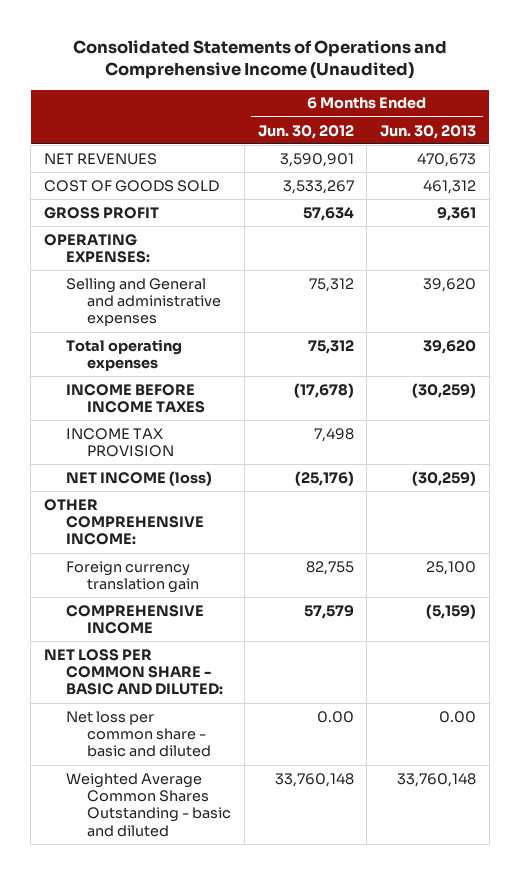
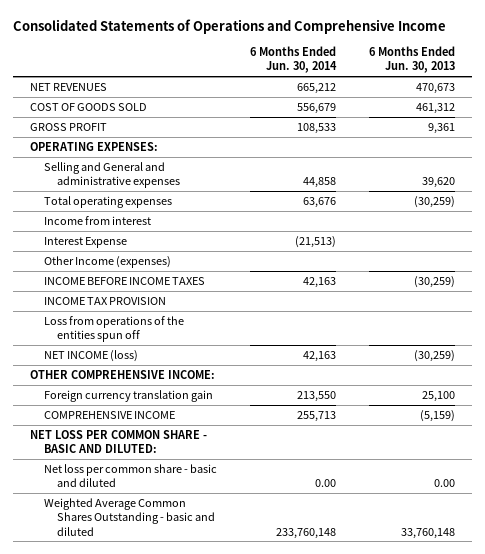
[73,40,448,80] Consolidated Statements of Operations and Comprehensive Income (Unaudited) -> [13,18,447,34] Consolidated Statements of Operations and Comprehensive Income
[257,124,354,139] Jun. 30, 2012 -> none
none -> [249,46,337,74] 6 Months Ended Jun. 30, 2014
[423,339,477,354] 39,620 -> [414,195,456,208] (30,259)
none -> [43,215,151,225] Income from interest
none -> [43,236,127,248] Interest Expense
none -> [43,255,171,268] Other Income (expenses)
none -> [43,315,184,343] Loss from operations of the entities spun off

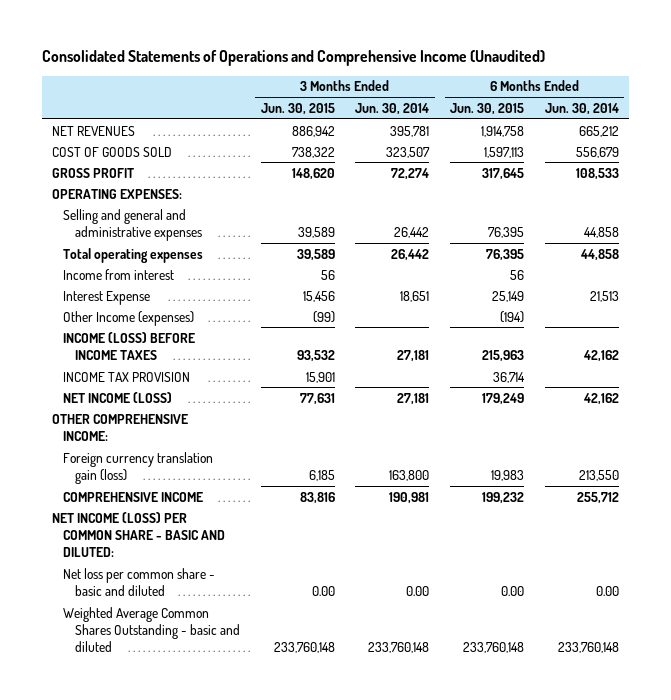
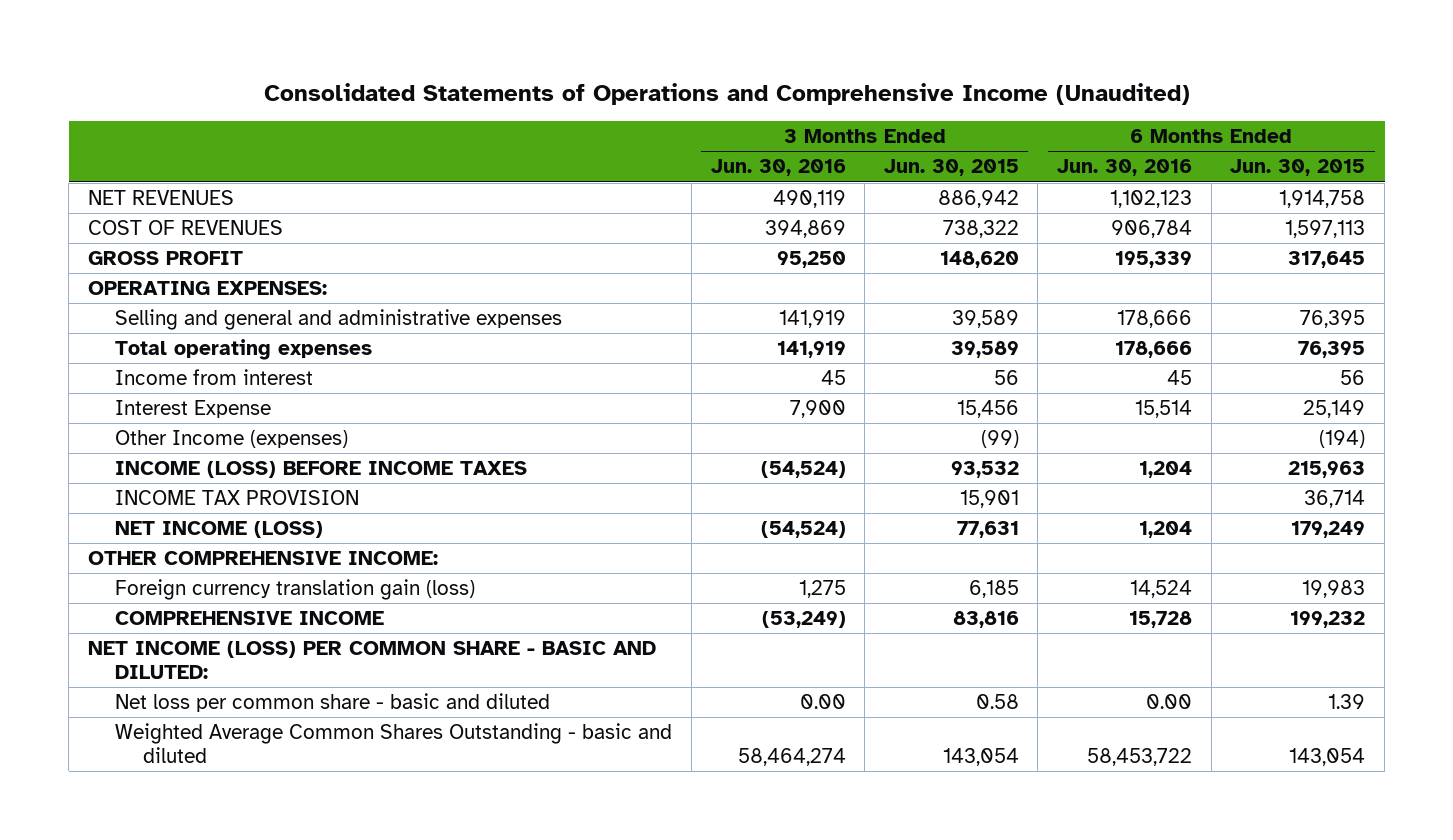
[355,102,430,115] Jun. 30, 2014 -> none
[544,102,619,115] Jun. 30, 2014 -> none
none -> [710,159,846,177] Jun. 30, 2016
none -> [1057,159,1193,177] Jun. 30, 2016
[52,146,173,157] COST OF GOODS SOLD -> [87,220,283,236] COST OF REVENUES
[311,585,335,596] 0.00 -> [975,694,1019,710] 0.58
[501,585,525,596] 0.00 -> [1328,694,1366,710] 1.39
[273,642,335,654] 233,760,148 -> [942,748,1019,767] 143,054
[463,642,525,654] 233,760,148 -> [1289,748,1366,767] 143,054

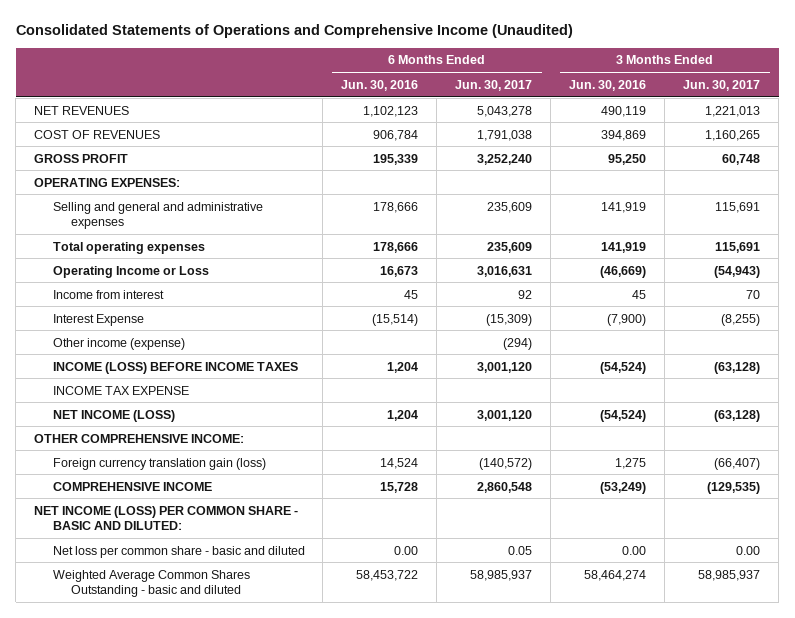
[883,159,1019,177] Jun. 30, 2015 -> none
[1230,159,1366,177] Jun. 30, 2015 -> none
none -> [455,79,533,91] Jun. 30, 2017
none -> [683,79,761,91] Jun. 30, 2017
none -> [52,265,209,278] Operating Income or Loss
[789,400,846,419] 7,900 -> [607,313,647,326] (7,900)
[1135,400,1193,419] 15,514 -> [372,313,419,326] (15,514)
[115,430,349,449] Other Income (expenses) -> [52,337,185,350] Other income (expense)
[115,490,360,506] INCOME TAX PROVISION -> [52,385,189,395] INCOME TAX EXPENSE

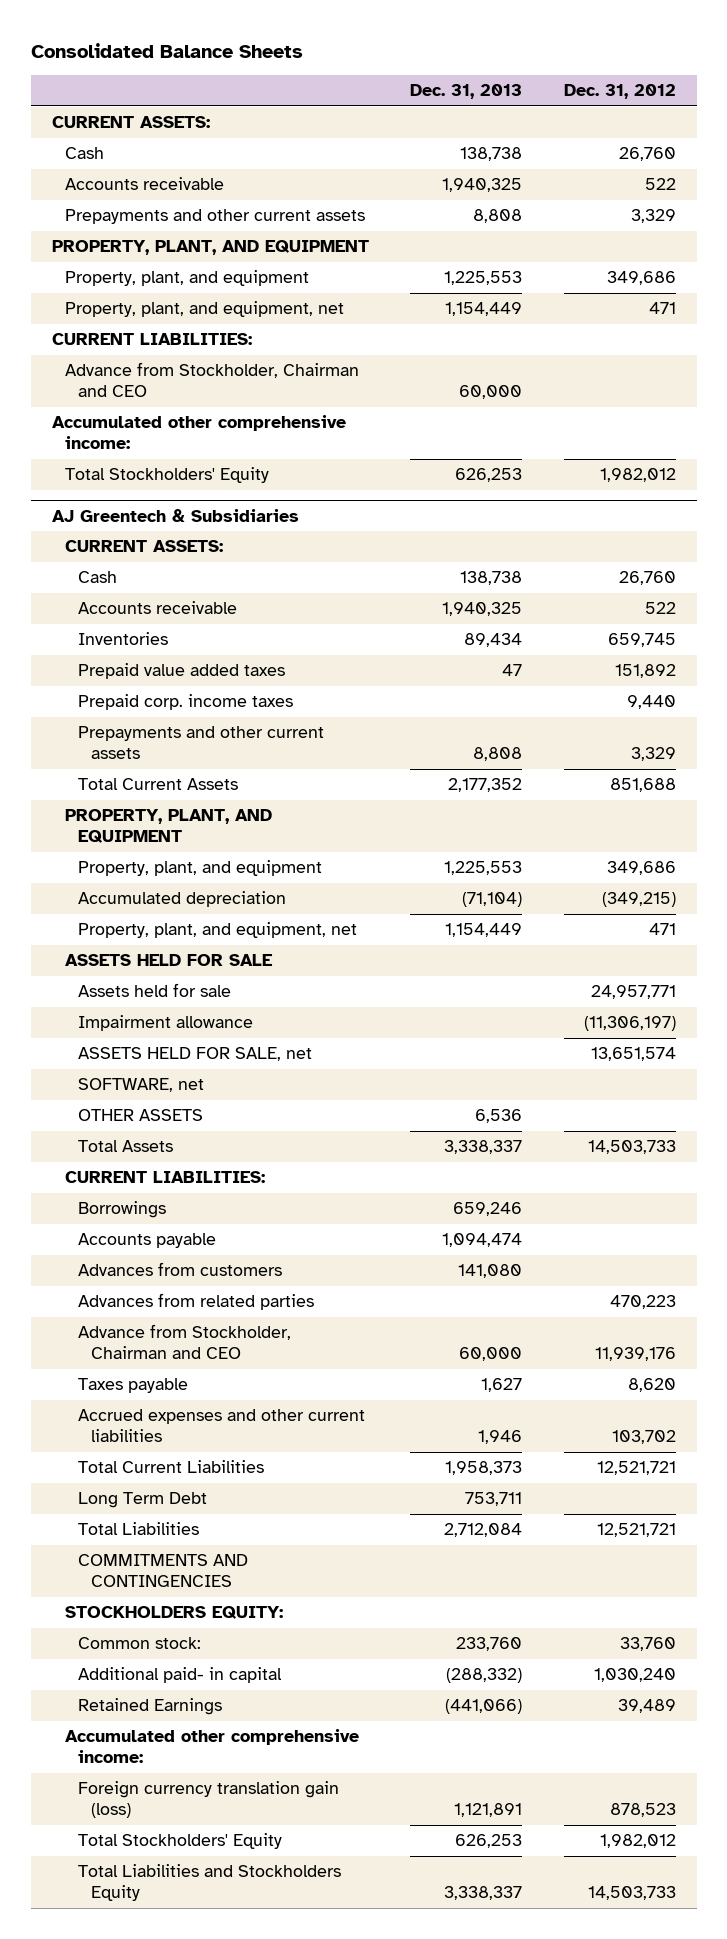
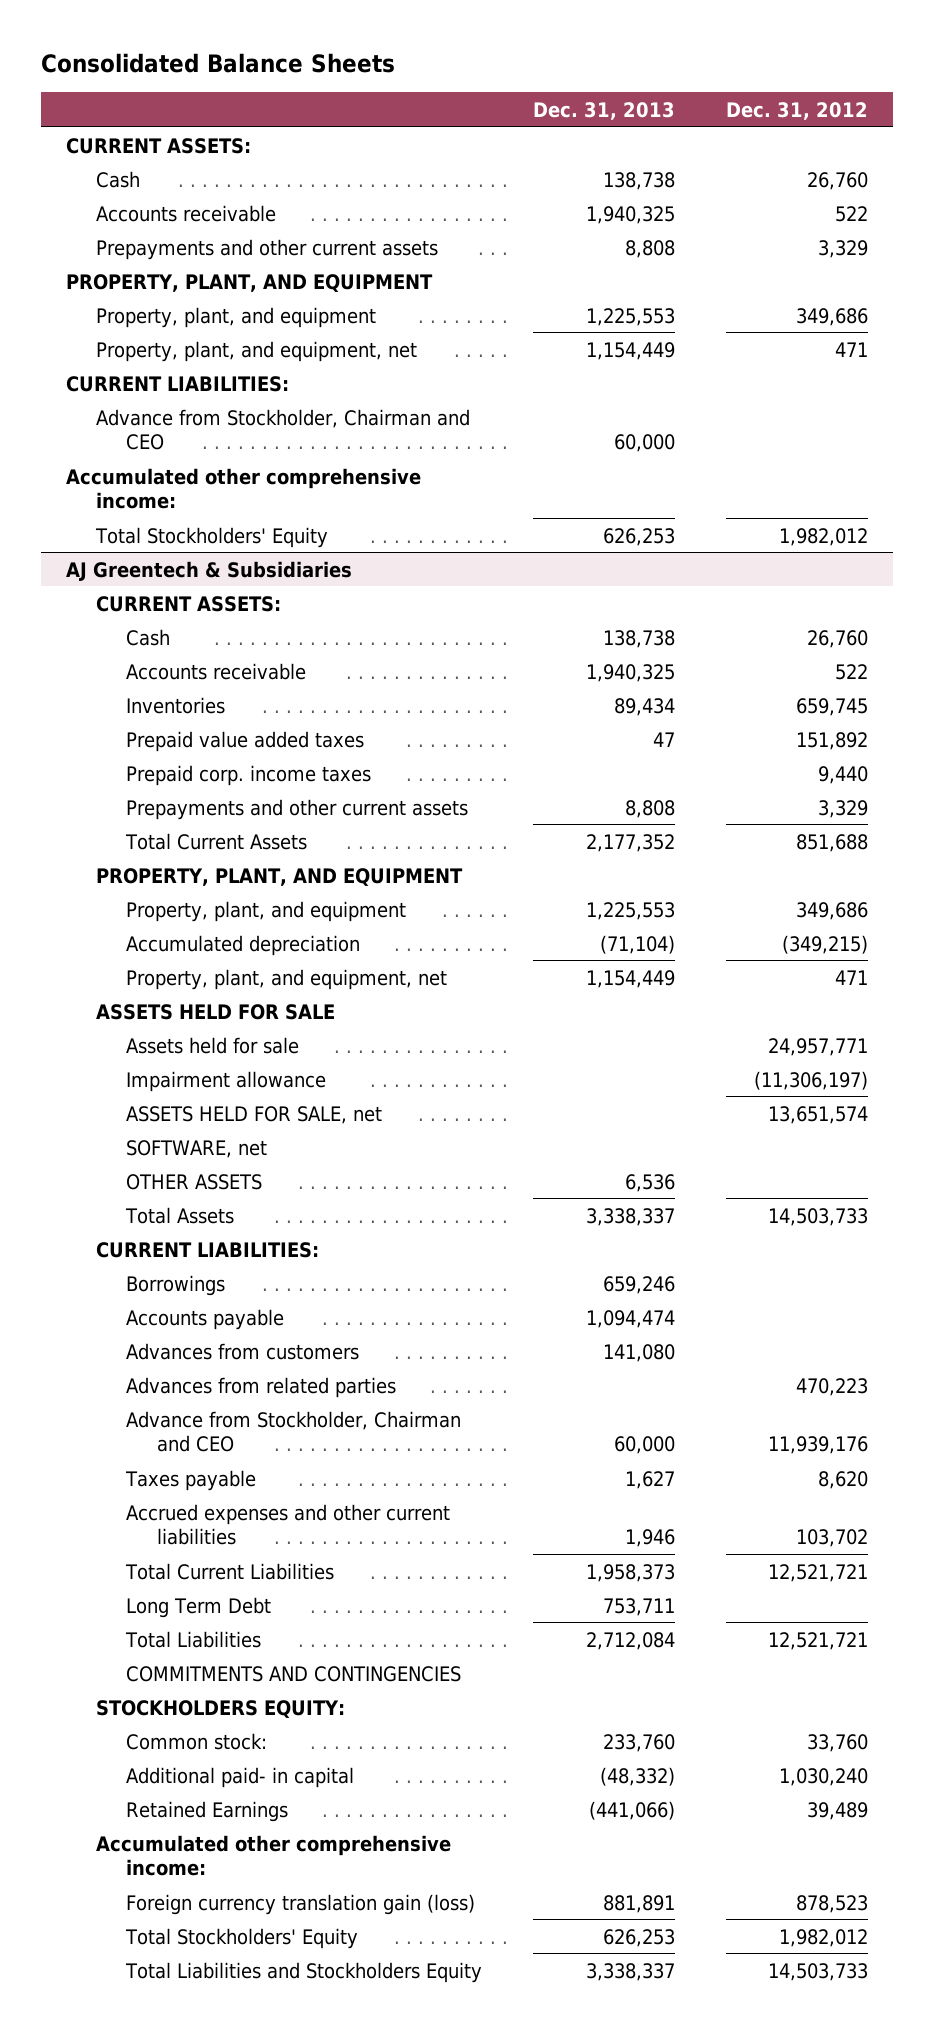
[446,1668,523,1684] (288,332) -> [600,1766,676,1786] (48,332)
[454,1803,523,1818] 1,121,891 -> [603,1894,676,1913] 881,891

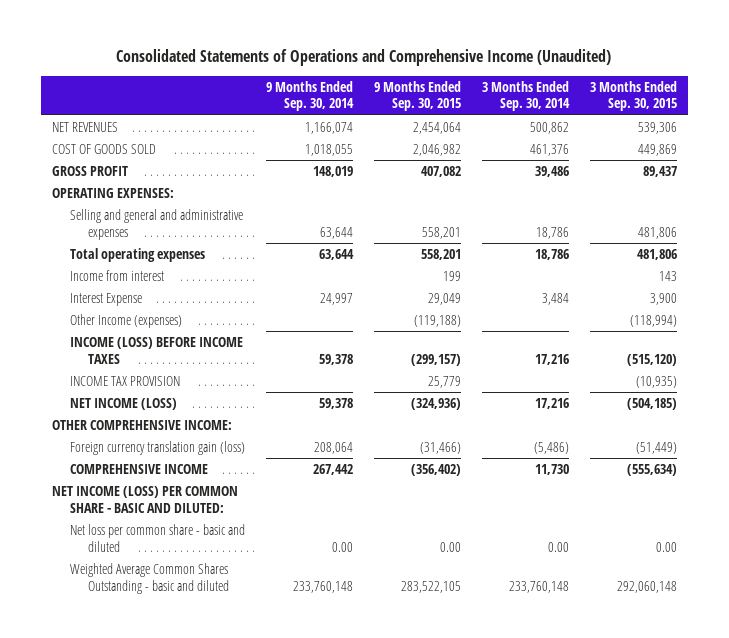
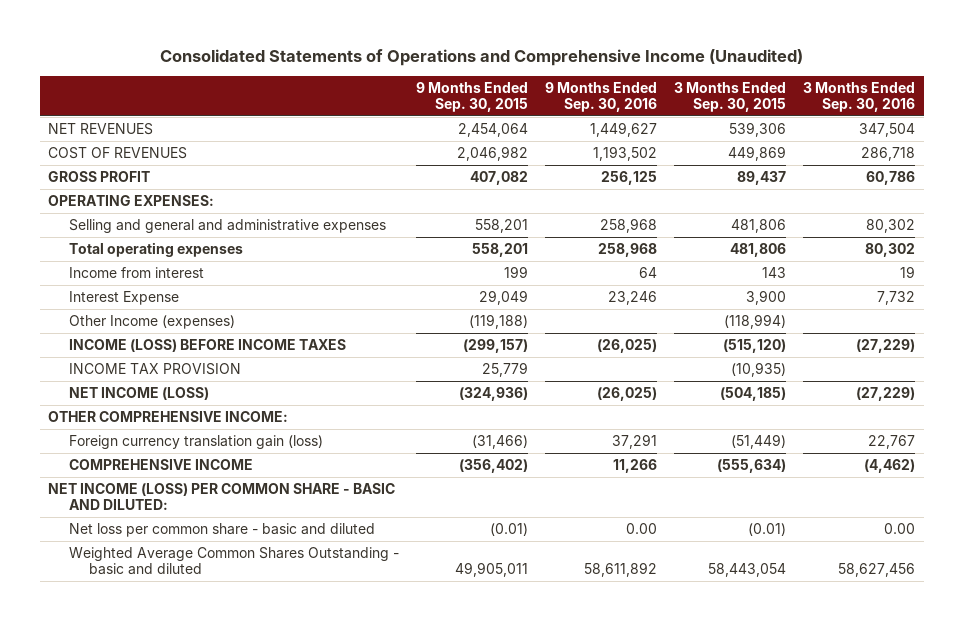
[265,80,354,112] 9 Months Ended Sep. 30, 2014 -> none
[482,80,571,112] 3 Months Ended Sep. 30, 2014 -> none
none -> [545,82,658,113] 9 Months Ended Sep. 30, 2016
none -> [803,82,916,113] 3 Months Ended Sep. 30, 2016
[51,144,156,155] COST OF GOODS SOLD -> [48,146,188,159] COST OF REVENUES
[440,541,462,552] 0.00 -> [489,522,528,536] (0.01)
[656,541,678,552] 0.00 -> [748,522,787,536] (0.01)
[401,580,462,593] 283,522,105 -> [454,562,528,578] 49,905,011
[617,580,678,593] 292,060,148 -> [708,563,787,578] 58,443,054

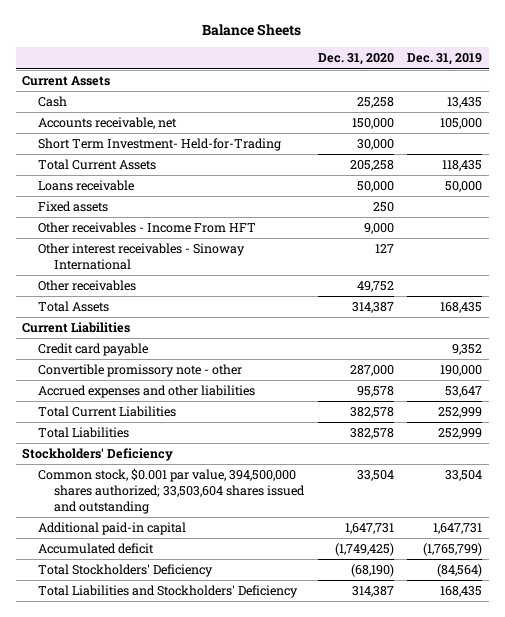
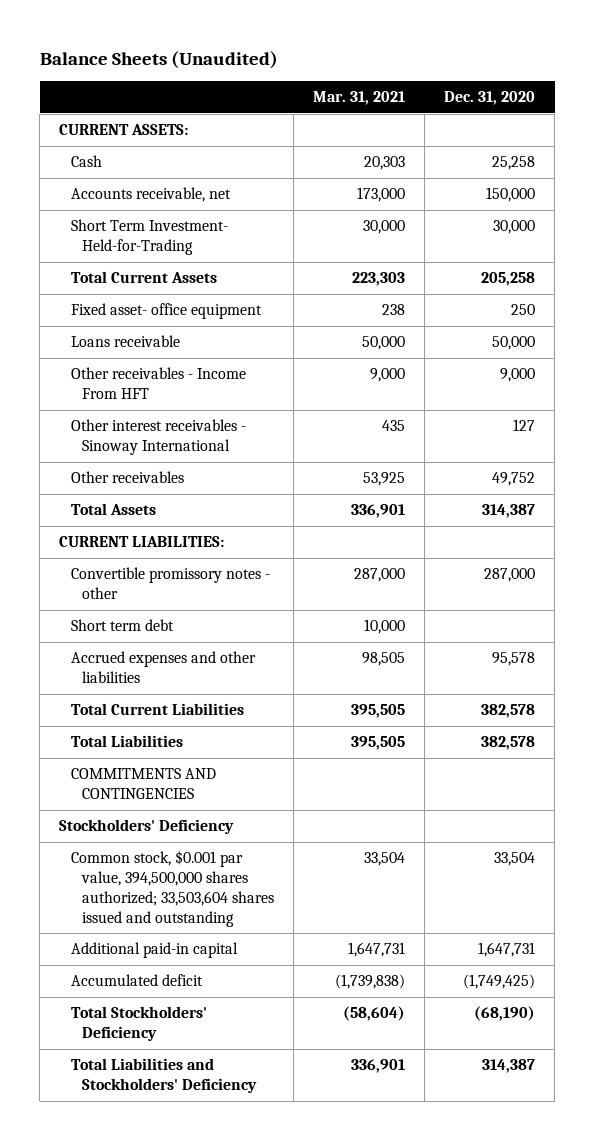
[202,23,302,36] Balance Sheets -> [39,50,278,69] Balance Sheets (Unaudited)
[407,53,483,66] Dec. 31, 2019 -> none
none -> [313,91,406,106] Mar. 31, 2021
[22,76,111,87] Current Assets -> [59,124,189,136] CURRENT ASSETS:
none -> [70,303,262,320] Fixed asset- office equipment
[38,201,109,213] Fixed assets -> none
[38,343,149,357] Credit card payable -> none
[22,322,131,334] Current Liabilities -> [59,536,225,548] CURRENT LIABILITIES:
[38,364,243,378] Convertible promissory note - other -> [70,567,270,600] Convertible promissory notes - other
none -> [70,619,174,632] Short term debt
none -> [70,768,216,800] COMMITMENTS AND CONTINGENCIES

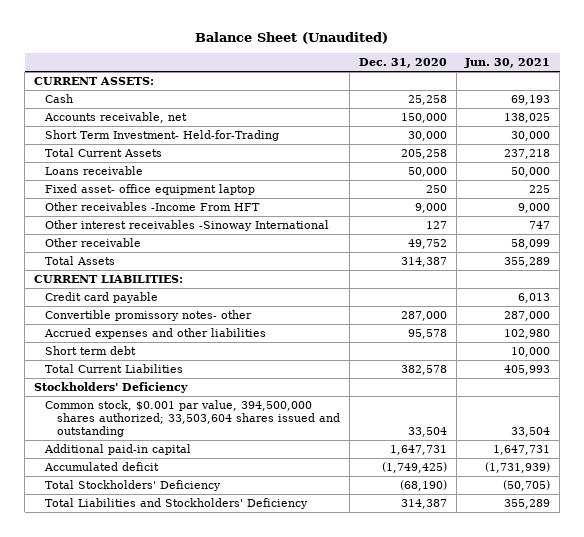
[39,50,278,69] Balance Sheets (Unaudited) -> [195,31,389,44] Balance Sheet (Unaudited)
[313,91,406,106] Mar. 31, 2021 -> none
none -> [464,58,551,69] Jun. 30, 2021
[70,303,262,320] Fixed asset- office equipment -> none
none -> [45,184,256,196] Fixed asset- office equipment laptop
[70,367,246,400] Other receivables - Income From HFT -> [45,202,261,212] Other receivables -Income From HFT
[70,419,246,456] Other interest receivables - Sinoway International -> [45,220,330,232] Other interest receivables -Sinoway International
[70,471,184,484] Other receivables -> [45,238,142,248] Other receivable
none -> [45,292,159,304] Credit card payable
[70,567,270,600] Convertible promissory notes - other -> [45,310,253,322] Convertible promissory notes- other
[70,619,174,632] Short term debt -> [45,346,137,356] Short term debt
[70,735,183,748] Total Liabilities -> none
[70,768,216,800] COMMITMENTS AND CONTINGENCIES -> none

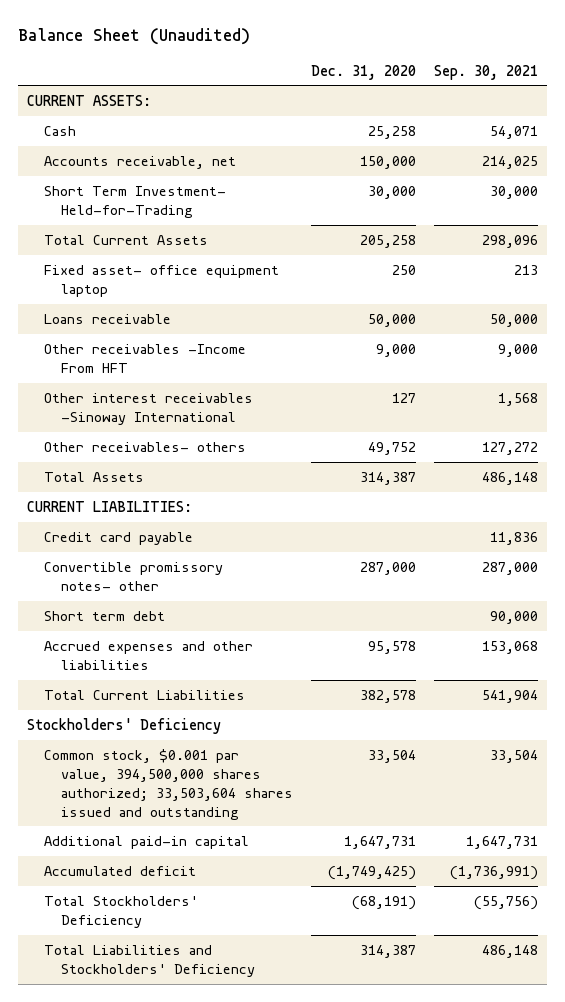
[464,58,551,69] Jun. 30, 2021 -> none
none -> [434,64,539,80] Sep. 30, 2021
[45,166,144,176] Loans receivable -> [44,313,172,324] Loans receivable
[45,238,142,248] Other receivable -> [44,441,247,452] Other receivables- others
[44,328,267,340] Accrued expenses and other liabilities -> [44,640,254,670] Accrued expenses and other liabilities
[399,480,447,492] (68,190) -> [352,895,417,910] (68,191)

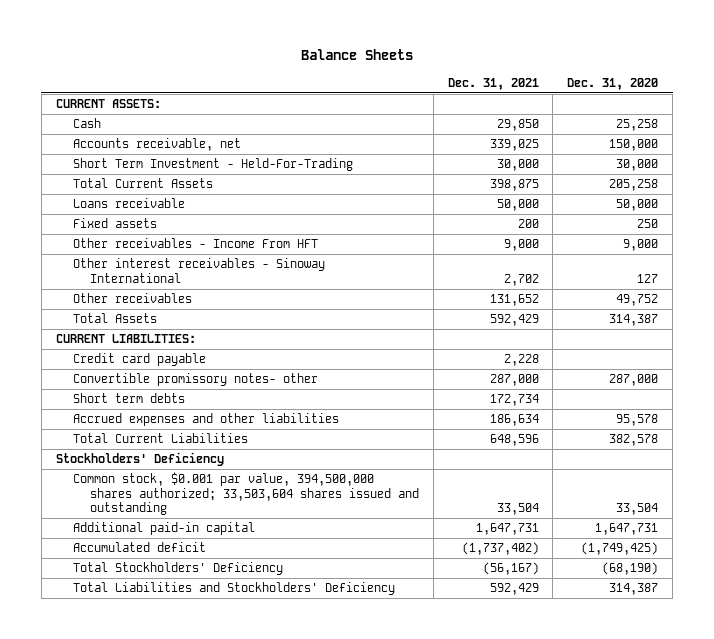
[18,27,251,45] Balance Sheet (Unaudited) -> [301,49,414,61] Balance Sheets
[434,64,539,80] Sep. 30, 2021 -> none
none -> [447,77,539,90] Dec. 31, 2021
[44,185,227,218] Short Term Investment- Held-for-Trading -> [72,158,353,172] Short Term Investment - Held-For-Trading
[44,264,280,297] Fixed asset- office equipment laptop -> none
none -> [72,218,157,229] Fixed assets
[44,343,247,373] Other receivables -Income From HFT -> [72,238,318,249] Other receivables - Income From HFT
[44,392,254,425] Other interest receivables -Sinoway International -> [72,258,325,283] Other interest receivables - Sinoway International
[44,441,247,452] Other receivables- others -> [72,293,192,304] Other receivables
[44,610,166,621] Short term debt -> [72,393,185,404] Short term debts
[352,895,417,910] (68,191) -> [602,562,659,576] (68,190)

